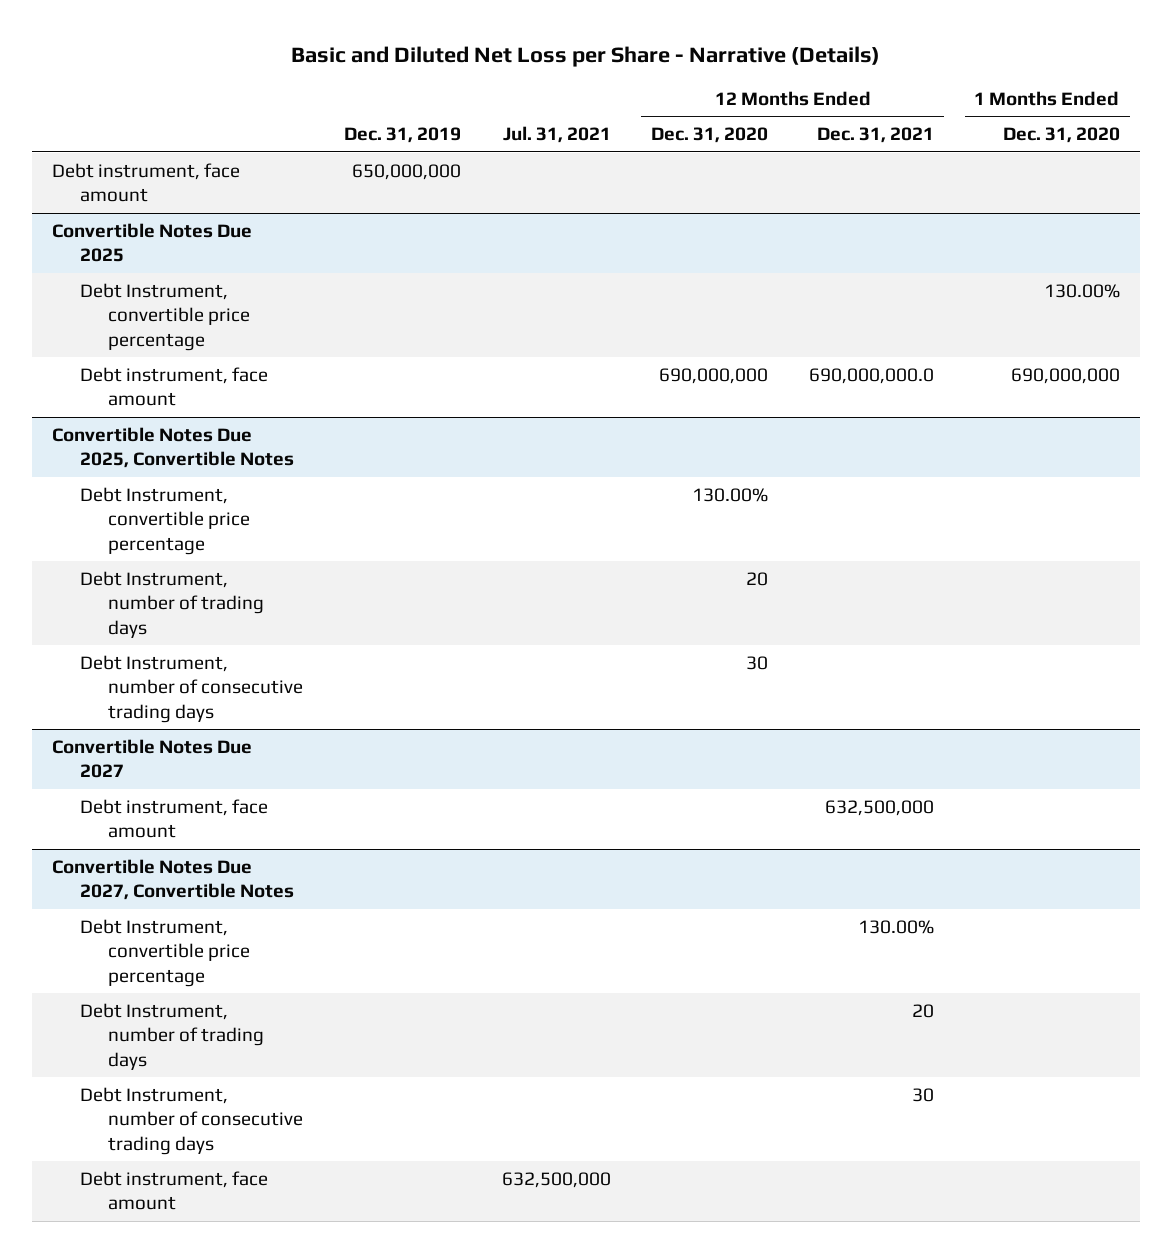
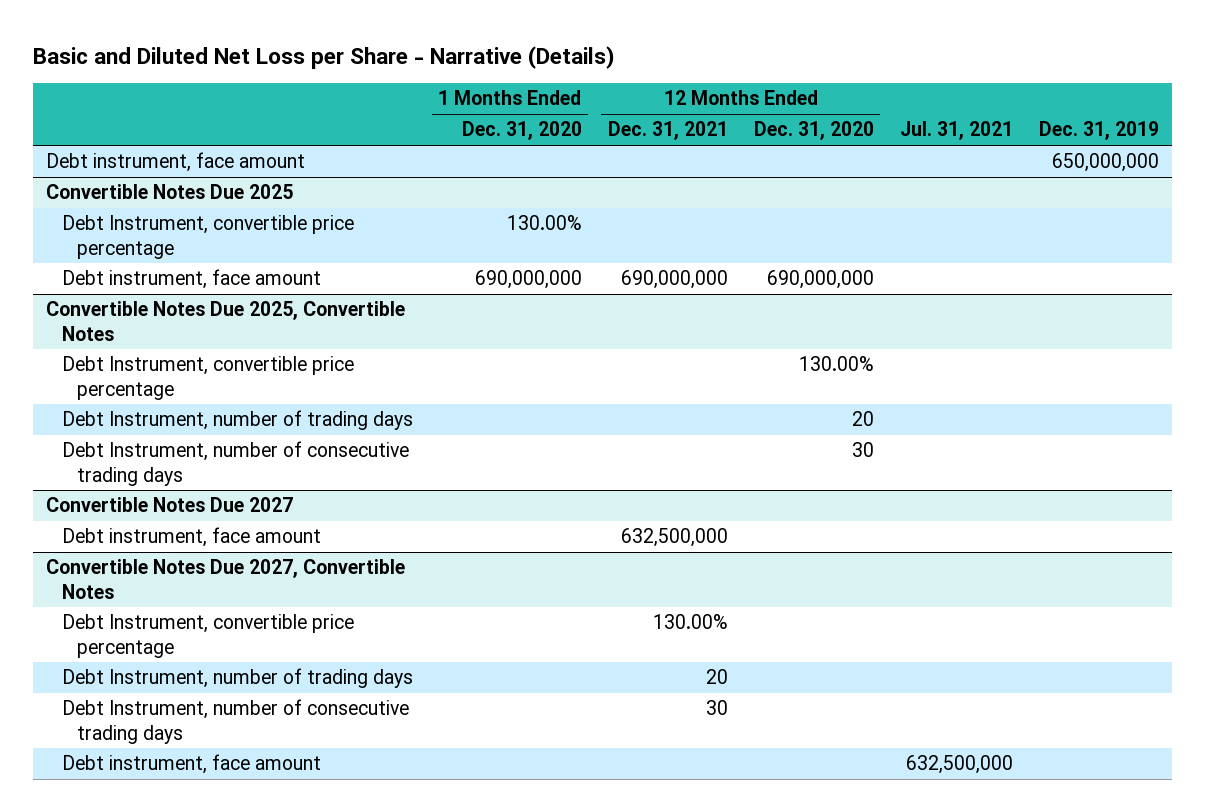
[809,367,935,384] 690,000,000.0 -> [620,270,728,290] 690,000,000

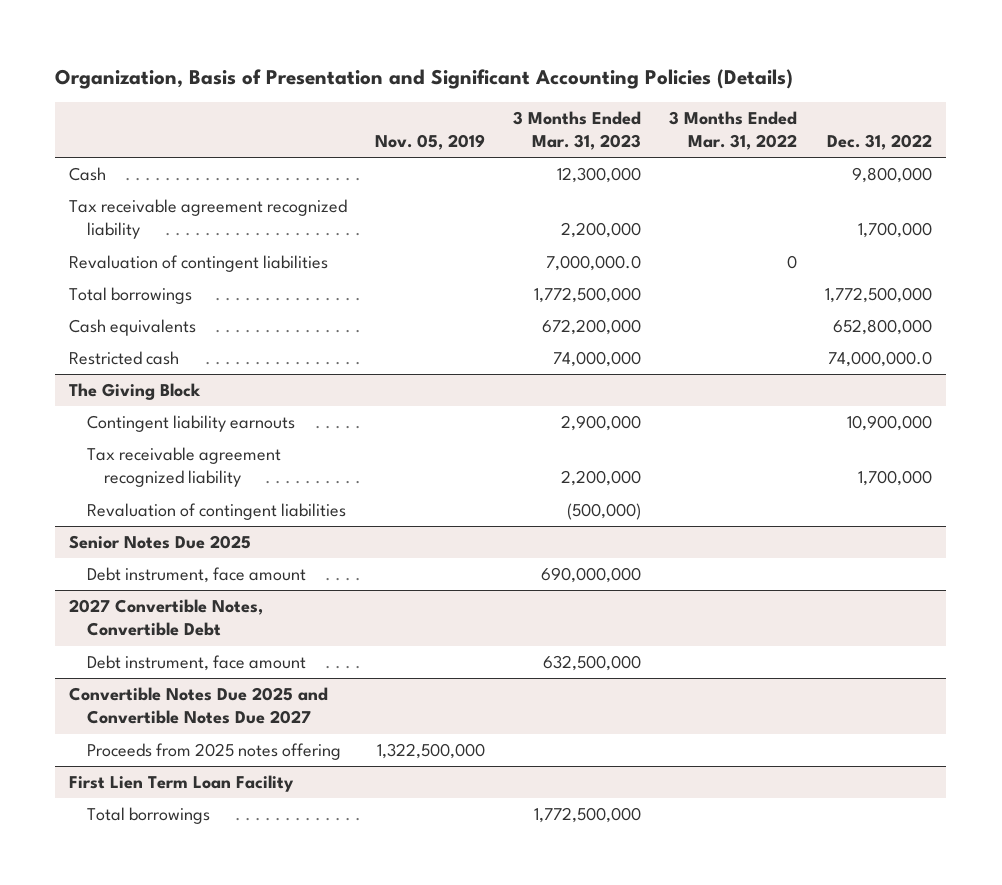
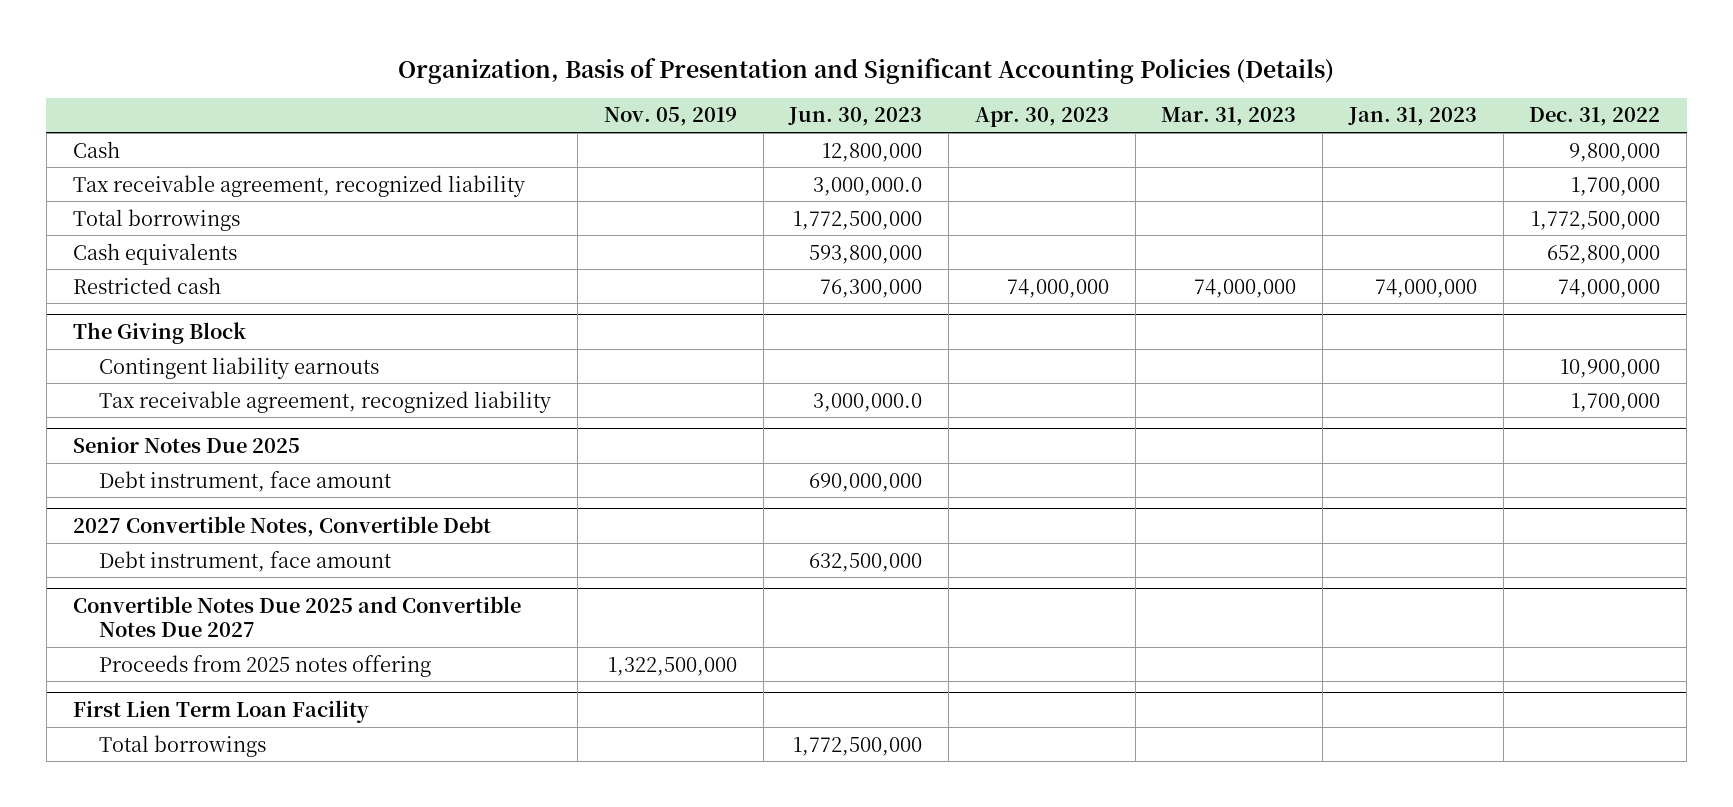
[513,110,642,151] 3 Months Ended Mar. 31, 2023 -> none
[669,110,798,151] 3 Months Ended Mar. 31, 2022 -> none
none -> [788,107,923,127] Jun. 30, 2023
none -> [974,107,1109,128] Apr. 30, 2023
none -> [1161,107,1297,127] Mar. 31, 2023
none -> [1347,107,1477,127] Jan. 31, 2023
[69,255,329,273] Revaluation of contingent liabilities -> none
[69,199,348,240] Tax receivable agreement recognized liability -> [72,174,526,197] Tax receivable agreement, recognized liability
[828,351,933,368] 74,000,000.0 -> [1558,278,1661,298] 74,000,000
[86,503,346,521] Revaluation of contingent liabilities -> none
[86,447,281,488] Tax receivable agreement recognized liability -> [99,390,553,413] Tax receivable agreement, recognized liability

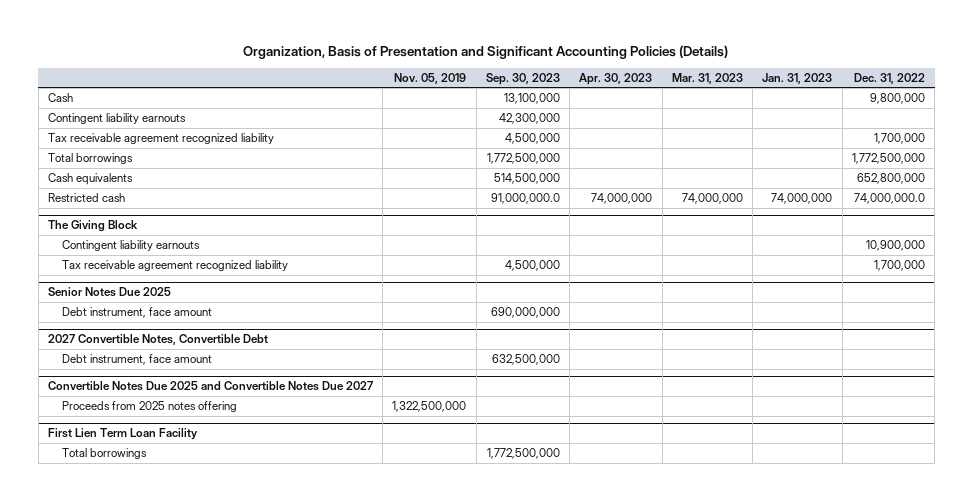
[788,107,923,127] Jun. 30, 2023 -> none
none -> [485,72,560,85] Sep. 30, 2023
none -> [47,113,186,125] Contingent liability earnouts
[72,174,526,197] Tax receivable agreement, recognized liability -> [47,133,274,145] Tax receivable agreement recognized liability
[1558,278,1661,298] 74,000,000 -> [853,193,925,205] 74,000,000.0
[99,390,553,413] Tax receivable agreement, recognized liability -> [61,260,288,272] Tax receivable agreement recognized liability

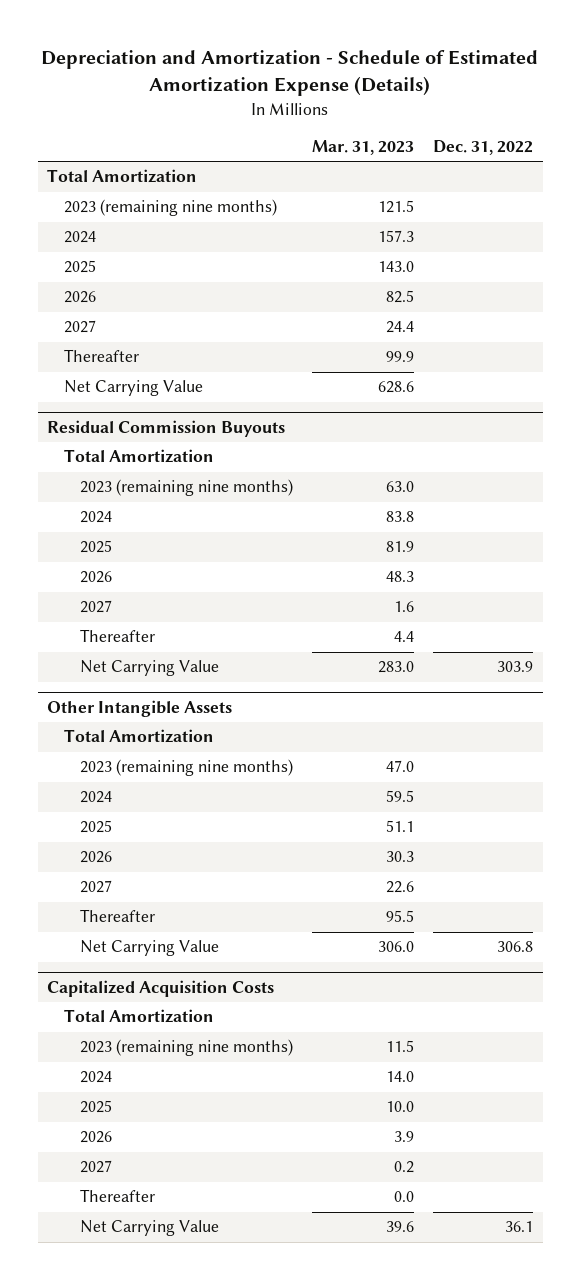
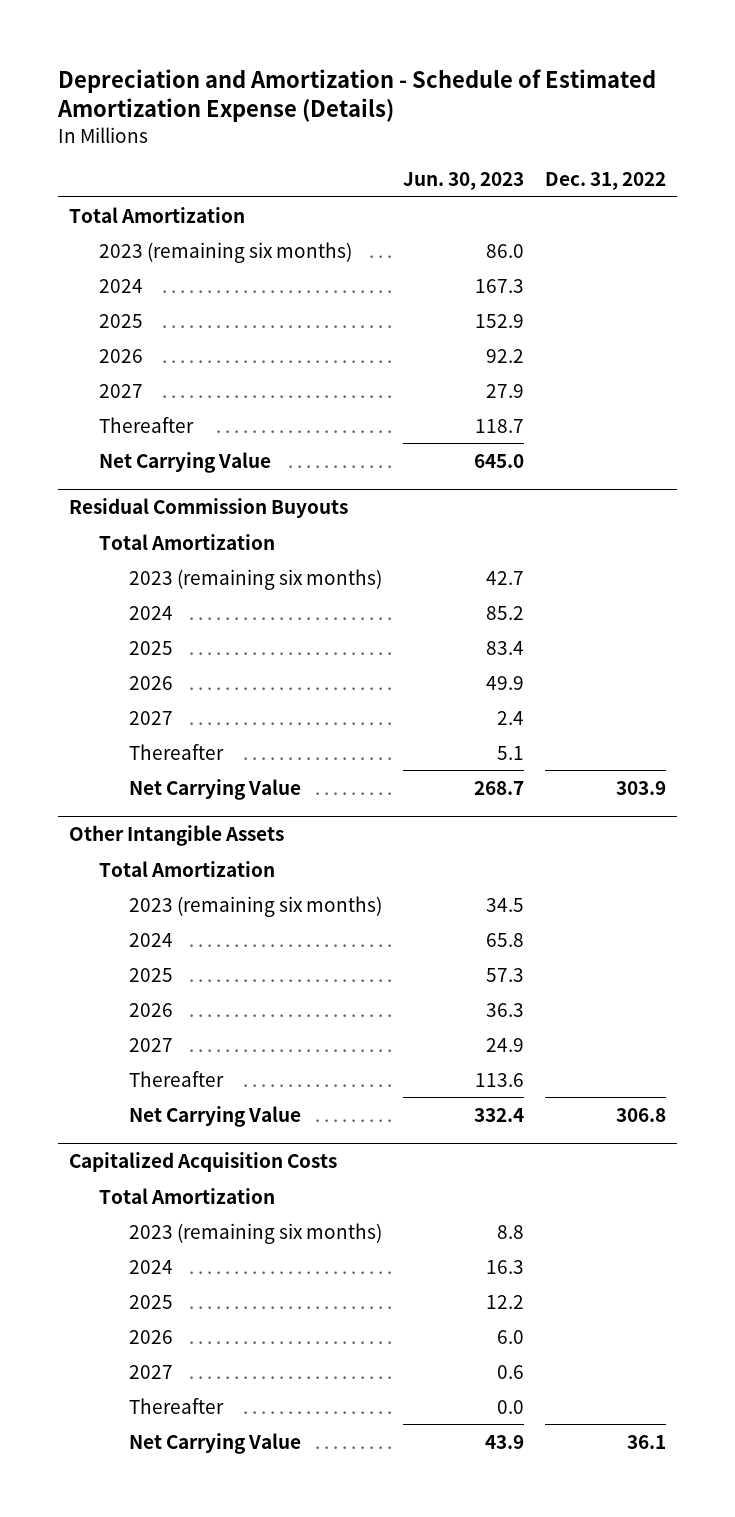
[312,140,415,156] Mar. 31, 2023 -> none
none -> [403,172,525,191] Jun. 30, 2023
[63,199,277,217] 2023 (remaining nine months) -> [98,241,352,263] 2023 (remaining six months)
[80,479,294,497] 2023 (remaining nine months) -> [128,568,382,590] 2023 (remaining six months)
[80,759,294,777] 2023 (remaining nine months) -> [128,895,382,917] 2023 (remaining six months)
[80,1039,294,1057] 2023 (remaining nine months) -> [128,1222,382,1244] 2023 (remaining six months)

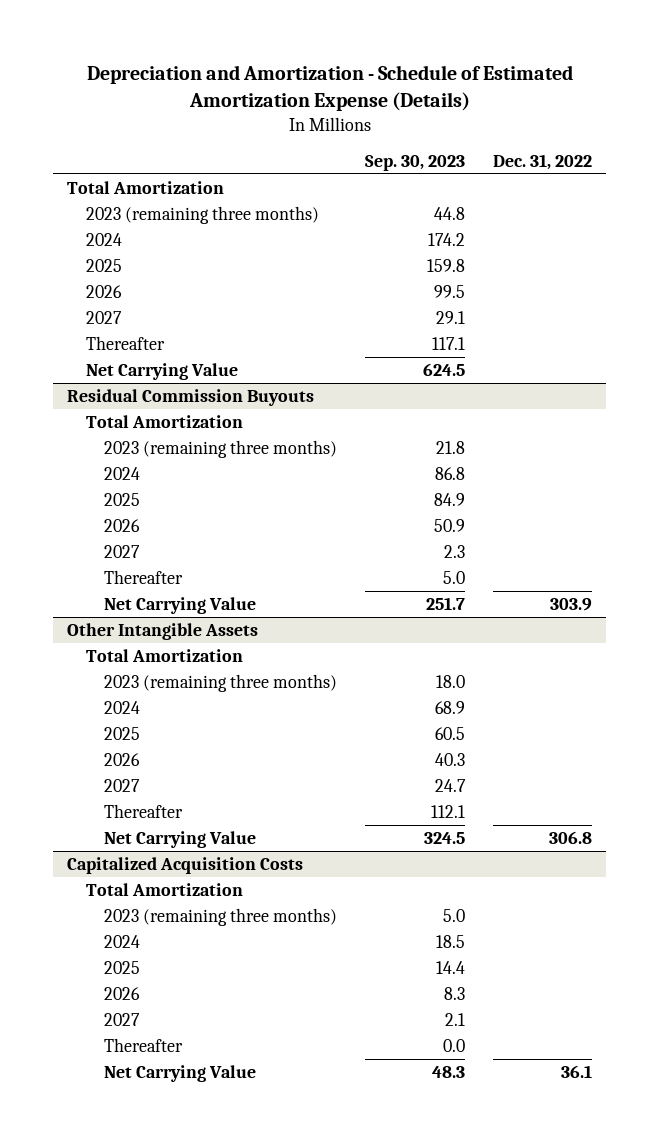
[403,172,525,191] Jun. 30, 2023 -> none
none -> [364,154,465,171] Sep. 30, 2023
[98,241,352,263] 2023 (remaining six months) -> [85,205,319,224] 2023 (remaining three months)
[128,568,382,590] 2023 (remaining six months) -> [103,439,337,458] 2023 (remaining three months)
[128,895,382,917] 2023 (remaining six months) -> [103,673,337,692] 2023 (remaining three months)
[128,1222,382,1244] 2023 (remaining six months) -> [103,907,337,926] 2023 (remaining three months)

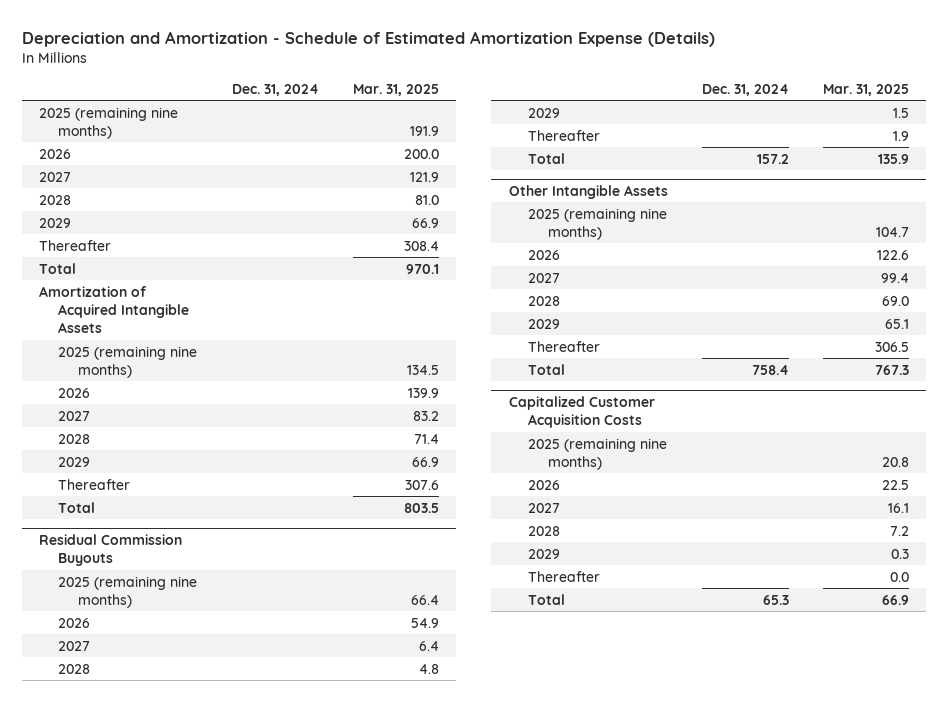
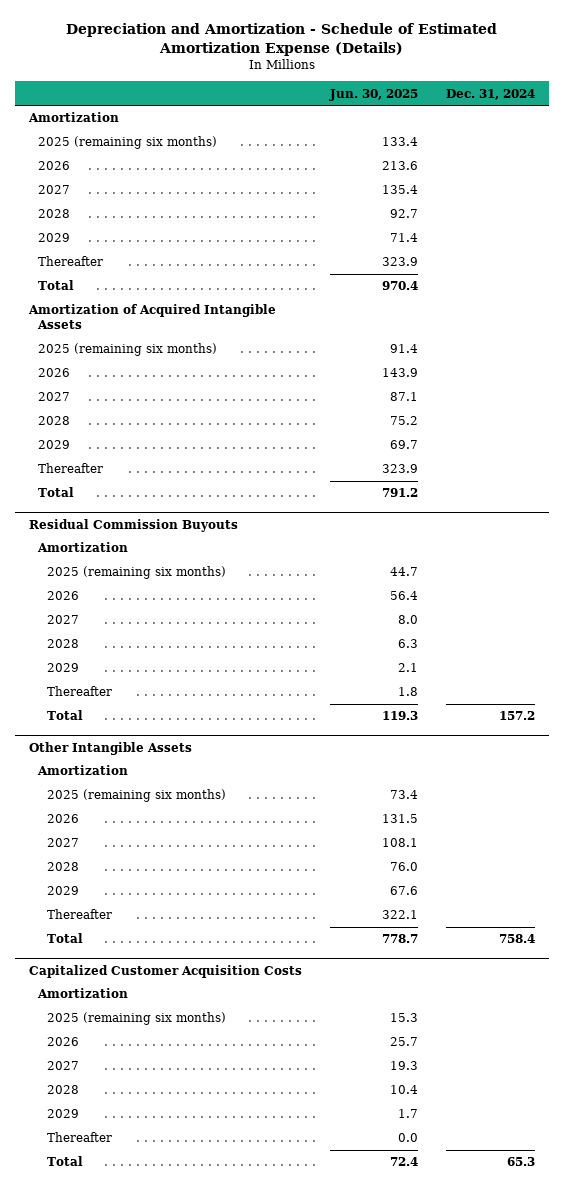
[352,83,439,96] Mar. 31, 2025 -> none
none -> [328,88,418,101] Jun. 30, 2025
none -> [27,112,119,123] Amortization
[38,106,178,139] 2025 (remaining nine months) -> [37,136,217,150] 2025 (remaining six months)
[58,345,198,378] 2025 (remaining nine months) -> [37,343,217,357] 2025 (remaining six months)
none -> [36,542,128,553] Amortization
[58,575,198,608] 2025 (remaining nine months) -> [46,566,226,580] 2025 (remaining six months)
none -> [36,765,128,776] Amortization
[528,207,668,240] 2025 (remaining nine months) -> [46,789,226,803] 2025 (remaining six months)
none -> [36,988,128,999] Amortization
[528,437,668,470] 2025 (remaining nine months) -> [46,1012,226,1026] 2025 (remaining six months)

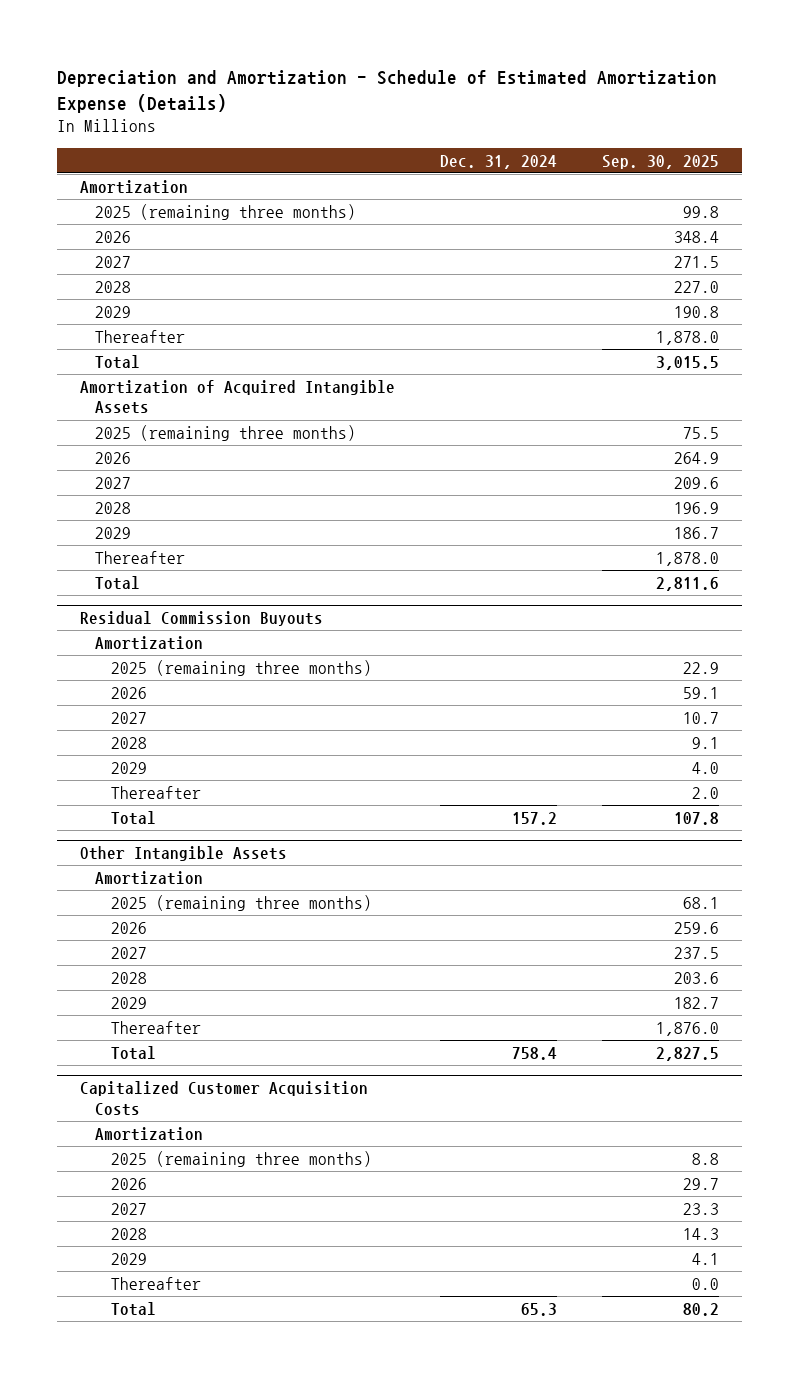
[328,88,418,101] Jun. 30, 2025 -> none
none -> [602,154,720,169] Sep. 30, 2025
[37,136,217,150] 2025 (remaining six months) -> [95,203,357,220] 2025 (remaining three months)
[37,343,217,357] 2025 (remaining six months) -> [95,424,357,441] 2025 (remaining three months)
[46,566,226,580] 2025 (remaining six months) -> [110,659,372,676] 2025 (remaining three months)
[46,789,226,803] 2025 (remaining six months) -> [110,894,372,911] 2025 (remaining three months)
[46,1012,226,1026] 2025 (remaining six months) -> [110,1150,372,1167] 2025 (remaining three months)

